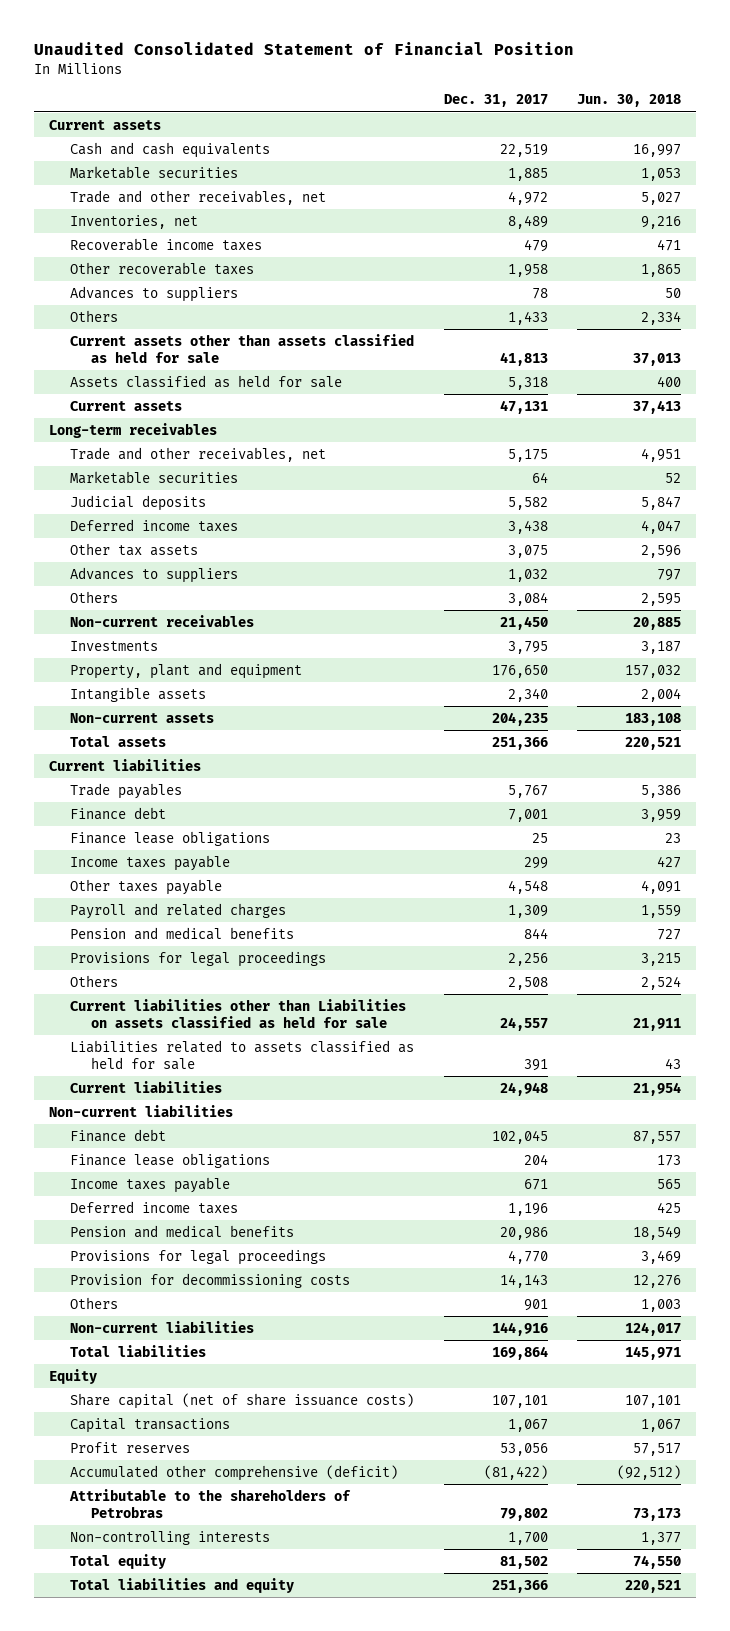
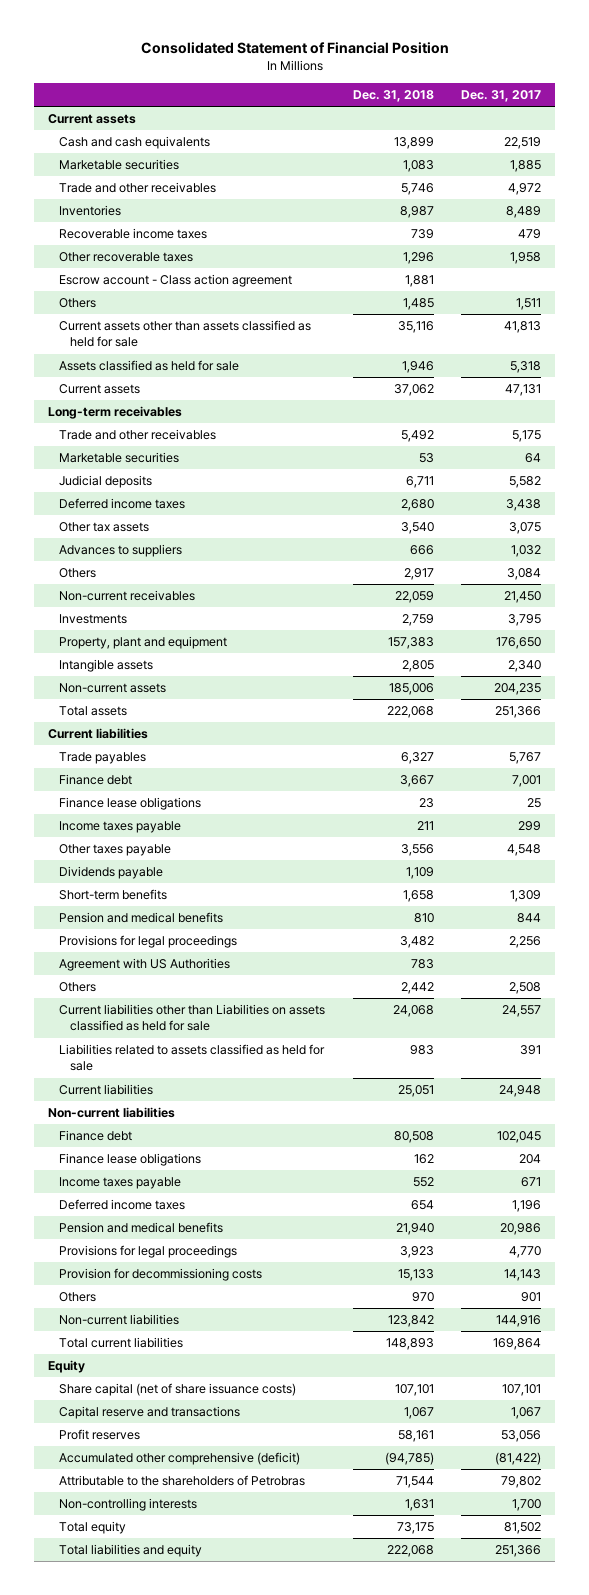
[33,42,574,56] Unaudited Consolidated Statement of Financial Position -> [140,42,449,55] Consolidated Statement of Financial Position
[577,94,682,108] Jun. 30, 2018 -> none
none -> [352,89,434,102] Dec. 31, 2018
[69,190,326,206] Trade and other receivables, net -> [58,182,216,194] Trade and other receivables
[69,215,198,230] Inventories, net -> [58,205,121,217] Inventories
[69,286,238,303] Advances to suppliers -> none
none -> [58,274,292,288] Escrow account - Class action agreement
[507,311,548,326] 1,433 -> [516,298,542,311] 1,511
[69,447,326,463] Trade and other receivables, net -> [58,429,216,441] Trade and other receivables
none -> [58,866,163,880] Dividends payable
[69,903,286,920] Payroll and related charges -> [58,889,167,901] Short-term benefits
none -> [58,958,230,972] Agreement with US Authorities
[69,1345,206,1358] Total liabilities -> [58,1337,183,1349] Total current liabilities
[69,1418,230,1434] Capital transactions -> [58,1406,240,1420] Capital reserve and transactions

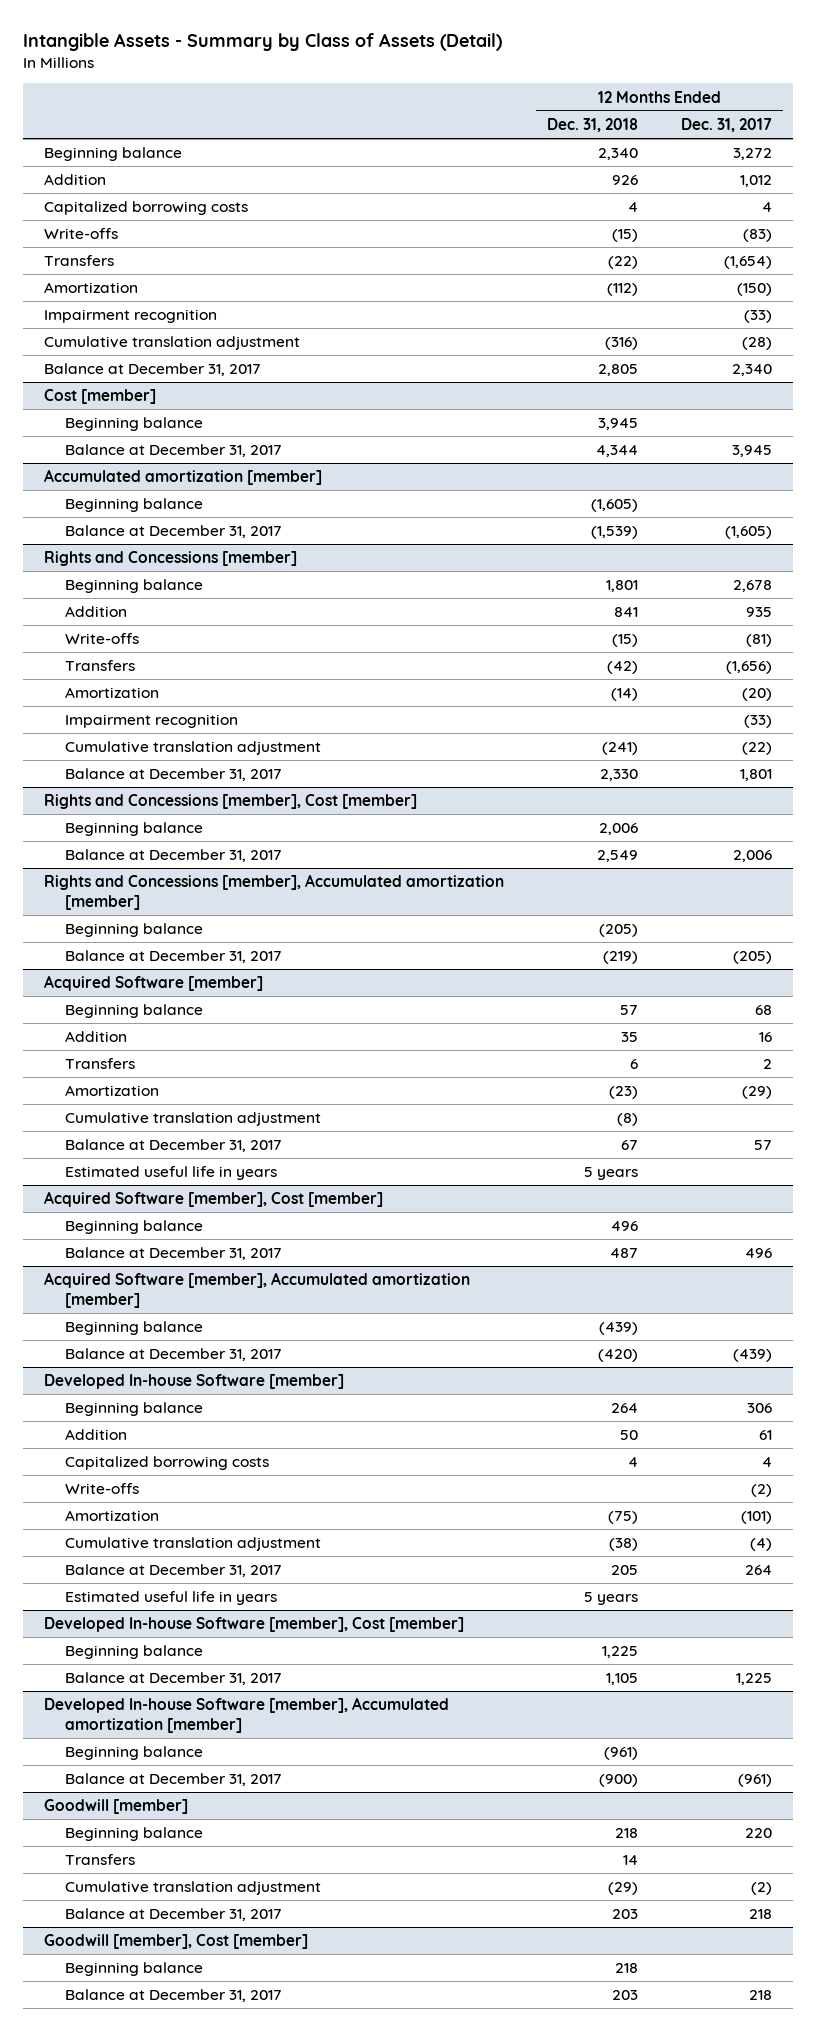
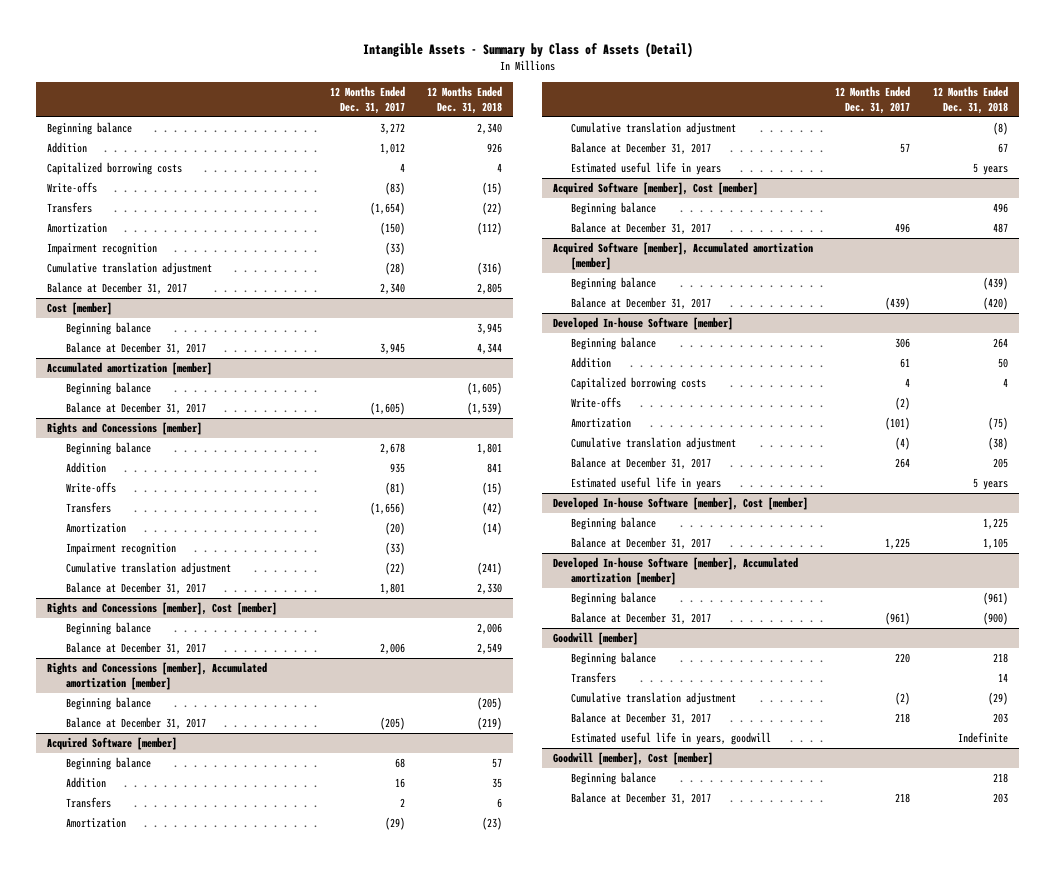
none -> [571,732,772,746] Estimated useful life in years, goodwill

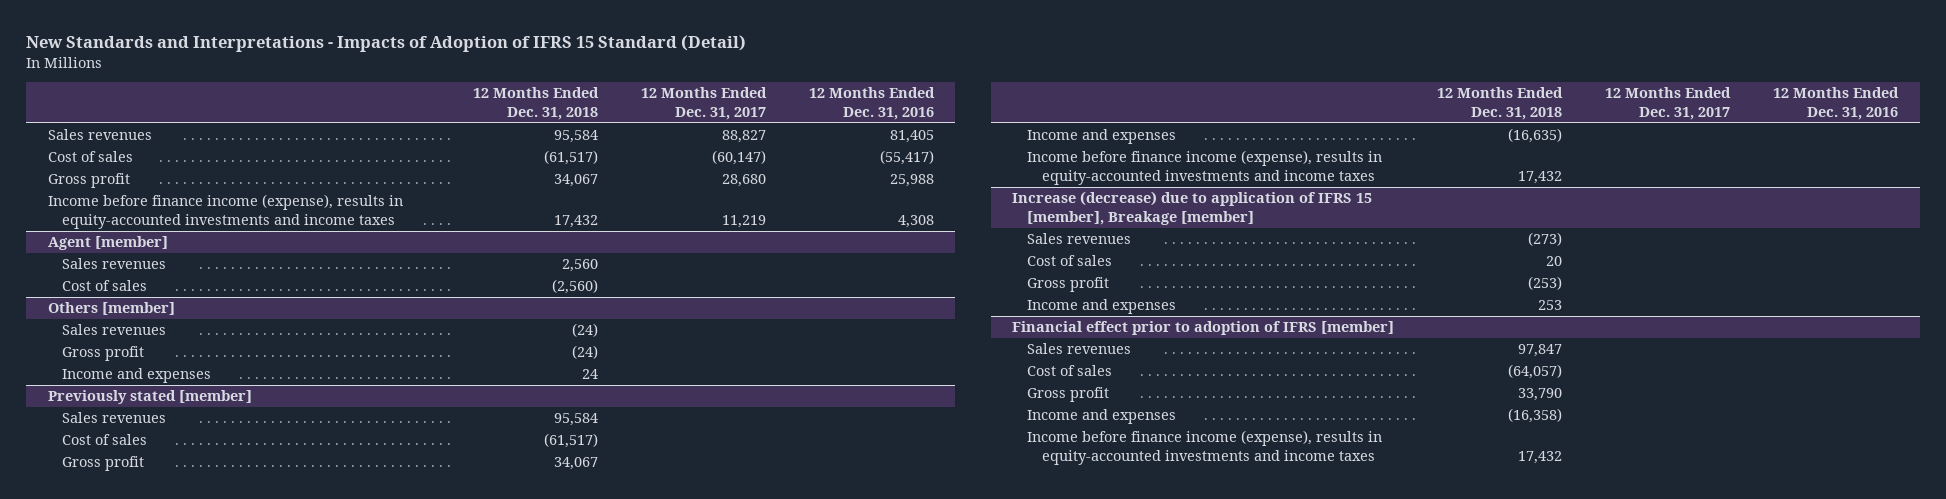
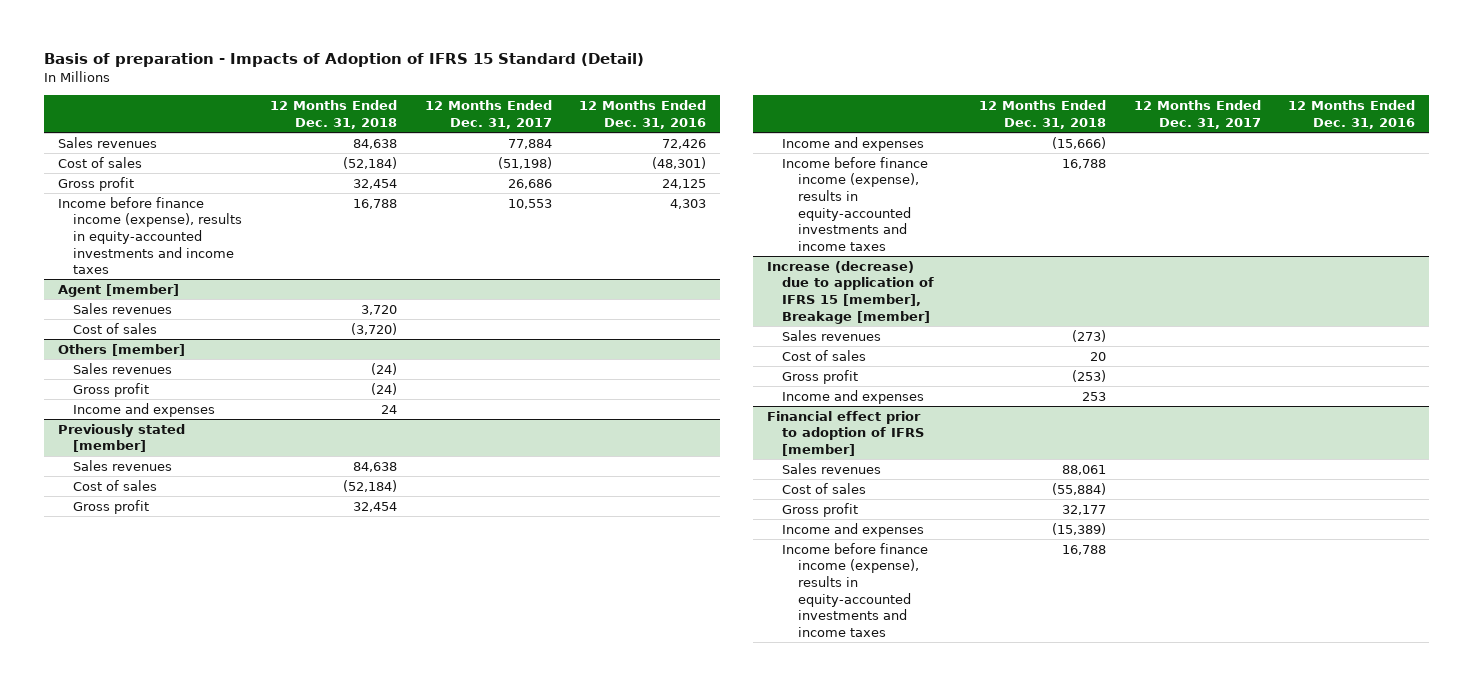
[25,35,746,53] New Standards and Interpretations - Impacts of Adoption of IFRS 15 Standard (Detail) -> [43,53,644,68] Basis of preparation - Impacts of Adoption of IFRS 15 Standard (Detail)
[553,130,598,144] 95,584 -> [352,138,397,149] 84,638
[721,130,766,144] 88,827 -> [507,138,552,149] 77,884
[889,130,934,144] 81,405 -> [662,138,707,149] 72,426
[543,150,598,166] (61,517) -> [342,156,397,169] (52,184)
[711,150,766,166] (60,147) -> [497,156,552,169] (51,198)
[879,150,934,166] (55,417) -> [652,156,707,169] (48,301)
[553,174,598,188] 34,067 -> [352,178,397,189] 32,454
[721,174,766,188] 28,680 -> [507,178,552,189] 26,686
[889,174,934,188] 25,988 -> [662,178,707,189] 24,125
[553,214,598,228] 17,432 -> [352,198,397,209] 16,788
[721,214,766,228] 11,219 -> [507,198,552,209] 10,553
[897,214,934,228] 4,308 -> [670,198,707,209] 4,303
[561,259,598,273] 2,560 -> [360,304,397,315] 3,720
[551,279,598,295] (2,560) -> [350,322,397,335] (3,720)
[553,413,598,427] 95,584 -> [352,461,397,472] 84,638
[543,433,598,449] (61,517) -> [342,479,397,492] (52,184)
[553,457,598,471] 34,067 -> [352,501,397,512] 32,454
[1508,128,1563,144] (16,635) -> [1051,136,1106,149] (15,666)
[1518,170,1563,184] 17,432 -> [1061,158,1106,169] 16,788
[1518,344,1563,358] 97,847 -> [1061,464,1106,475] 88,061
[1508,364,1563,380] (64,057) -> [1051,482,1106,495] (55,884)
[1518,388,1563,402] 33,790 -> [1061,504,1106,515] 32,177
[1508,408,1563,424] (16,358) -> [1051,522,1106,535] (15,389)
[1518,450,1563,464] 17,432 -> [1061,544,1106,555] 16,788

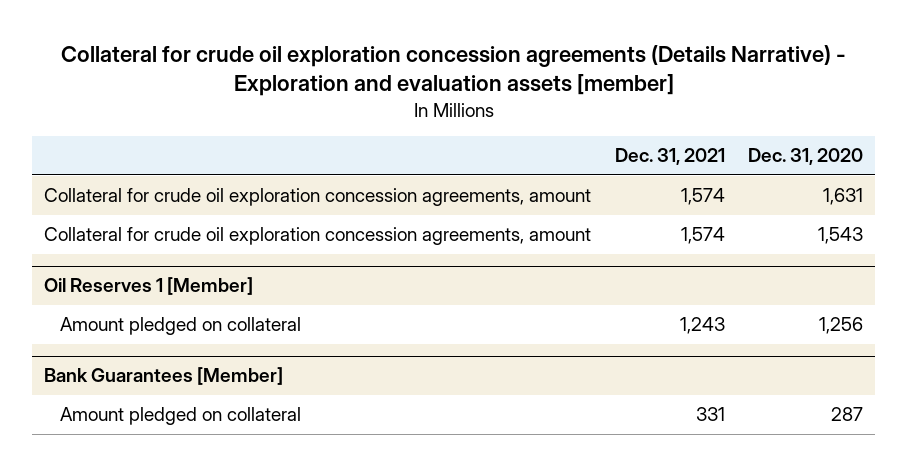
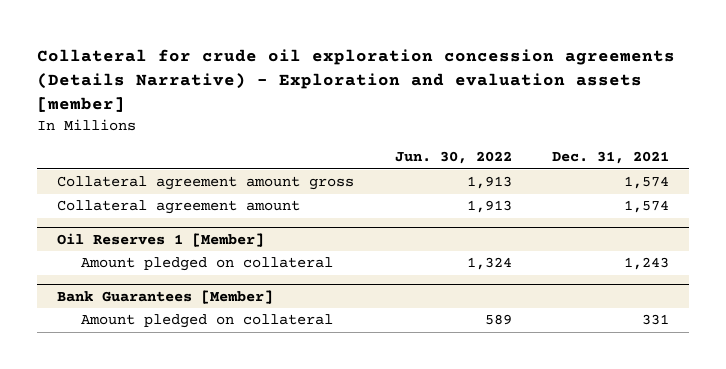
[747,148,863,166] Dec. 31, 2020 -> none
none -> [394,151,512,165] Jun. 30, 2022
[44,188,592,207] Collateral for crude oil exploration concession agreements, amount -> [57,176,355,191] Collateral agreement amount gross
[44,227,592,246] Collateral for crude oil exploration concession agreements, amount -> [57,200,301,215] Collateral agreement amount

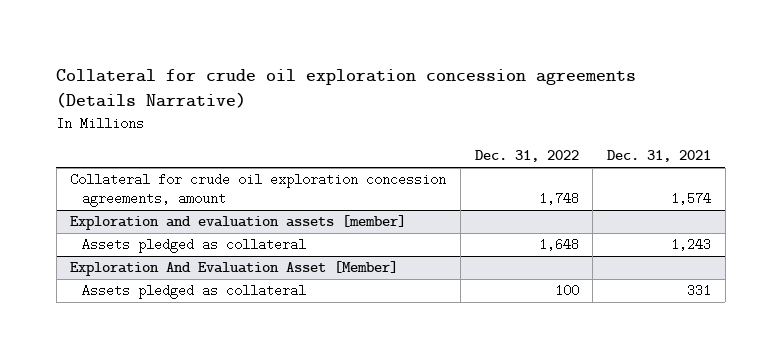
[37,49,676,112] Collateral for crude oil exploration concession agreements (Details Narrative) - Exploration and evaluation assets [member] -> [56,69,637,109] Collateral for crude oil exploration concession agreements (Details Narrative)
[394,151,512,165] Jun. 30, 2022 -> none
none -> [474,150,579,163] Dec. 31, 2022
[57,200,301,215] Collateral agreement amount -> none
[57,289,274,304] Bank Guarantees [Member] -> none
[57,176,355,191] Collateral agreement amount gross -> [70,173,447,207] Collateral for crude oil exploration concession agreements, amount
[57,232,265,247] Oil Reserves 1 [Member] -> [70,215,407,231] Exploration and evaluation assets [member]
[81,257,334,272] Amount pledged on collateral -> [82,238,307,254] Assets pledged as collateral
none -> [70,261,399,277] Exploration And Evaluation Asset [Member]
[81,314,334,329] Amount pledged on collateral -> [82,284,307,300] Assets pledged as collateral

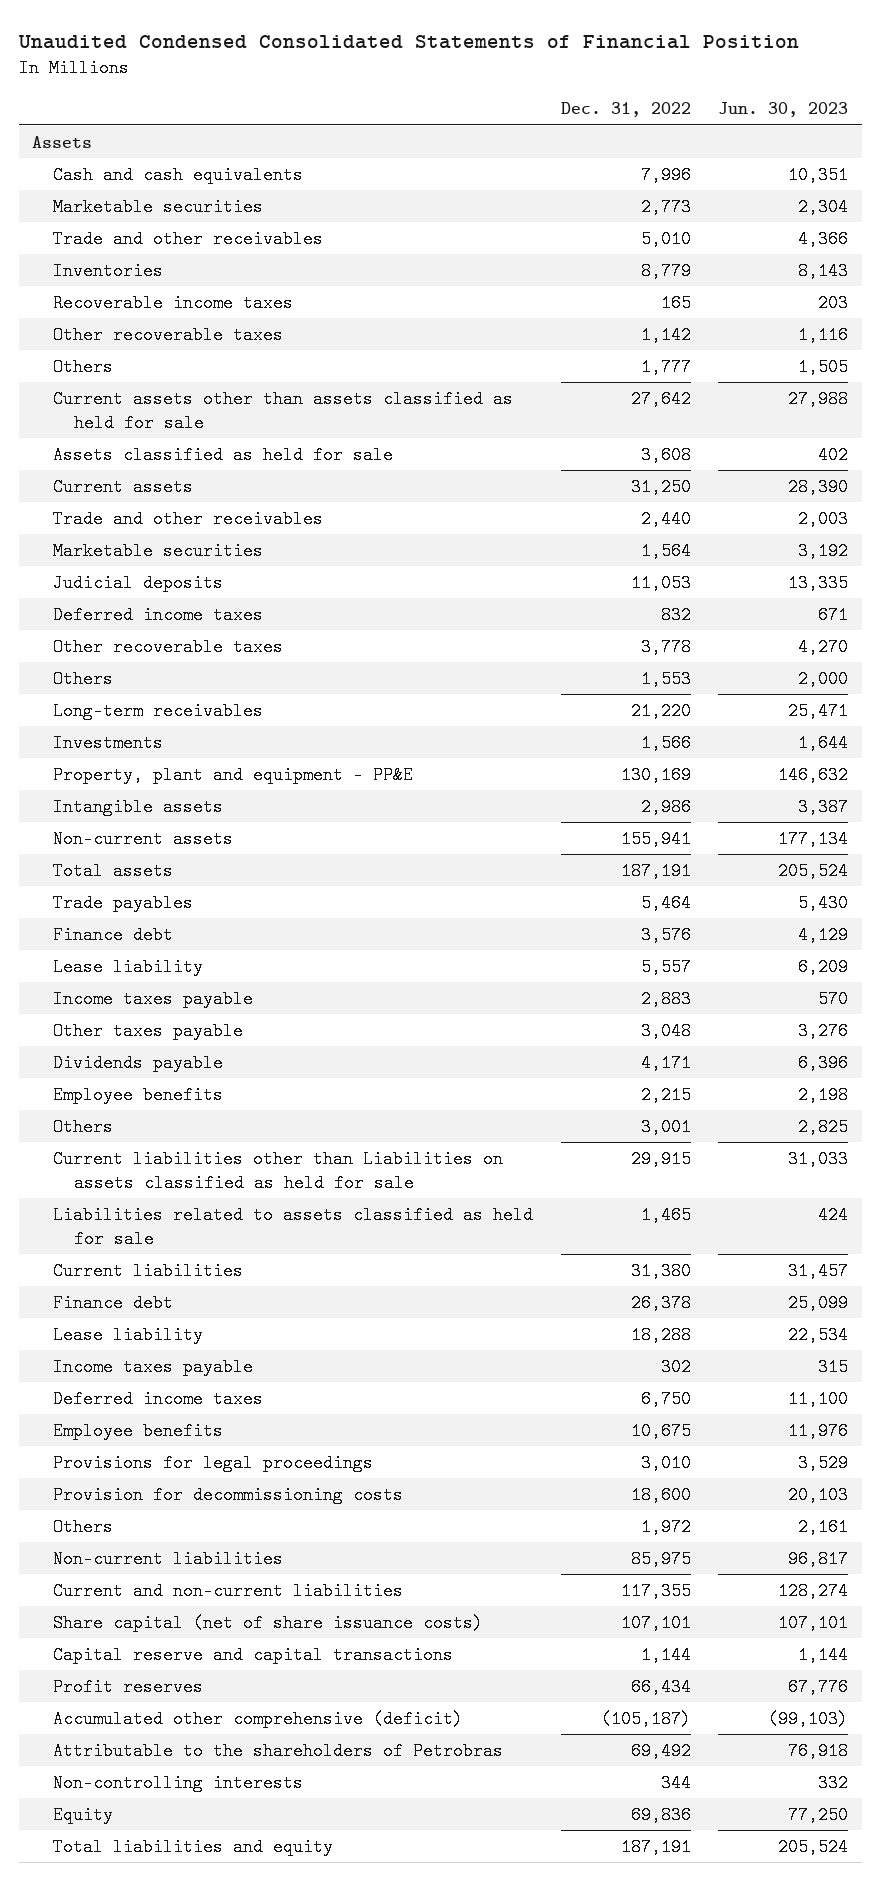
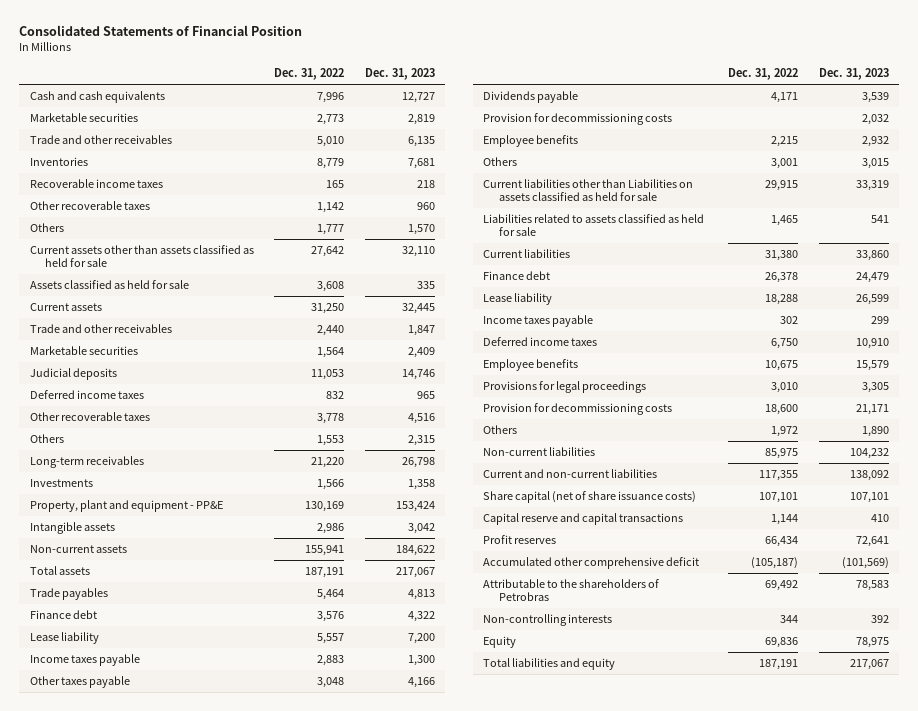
[17,34,799,49] Unaudited Condensed Consolidated Statements of Financial Position -> [19,25,303,37] Consolidated Statements of Financial Position
[718,102,849,118] Jun. 30, 2023 -> none
none -> [364,68,435,81] Dec. 31, 2023
[32,135,93,148] Assets -> none
none -> [483,112,673,125] Provision for decommissioning costs
[53,1709,464,1728] Accumulated other comprehensive (deficit) -> [483,556,700,569] Accumulated other comprehensive deficit

